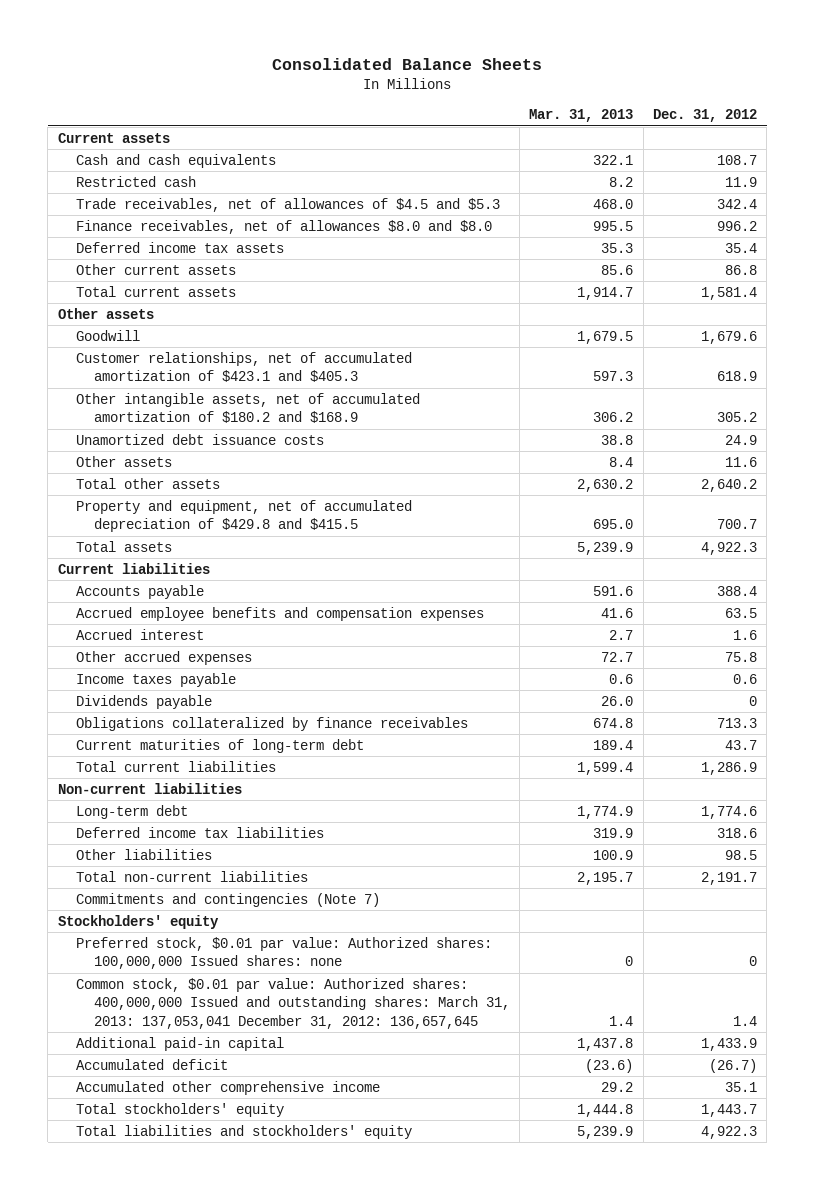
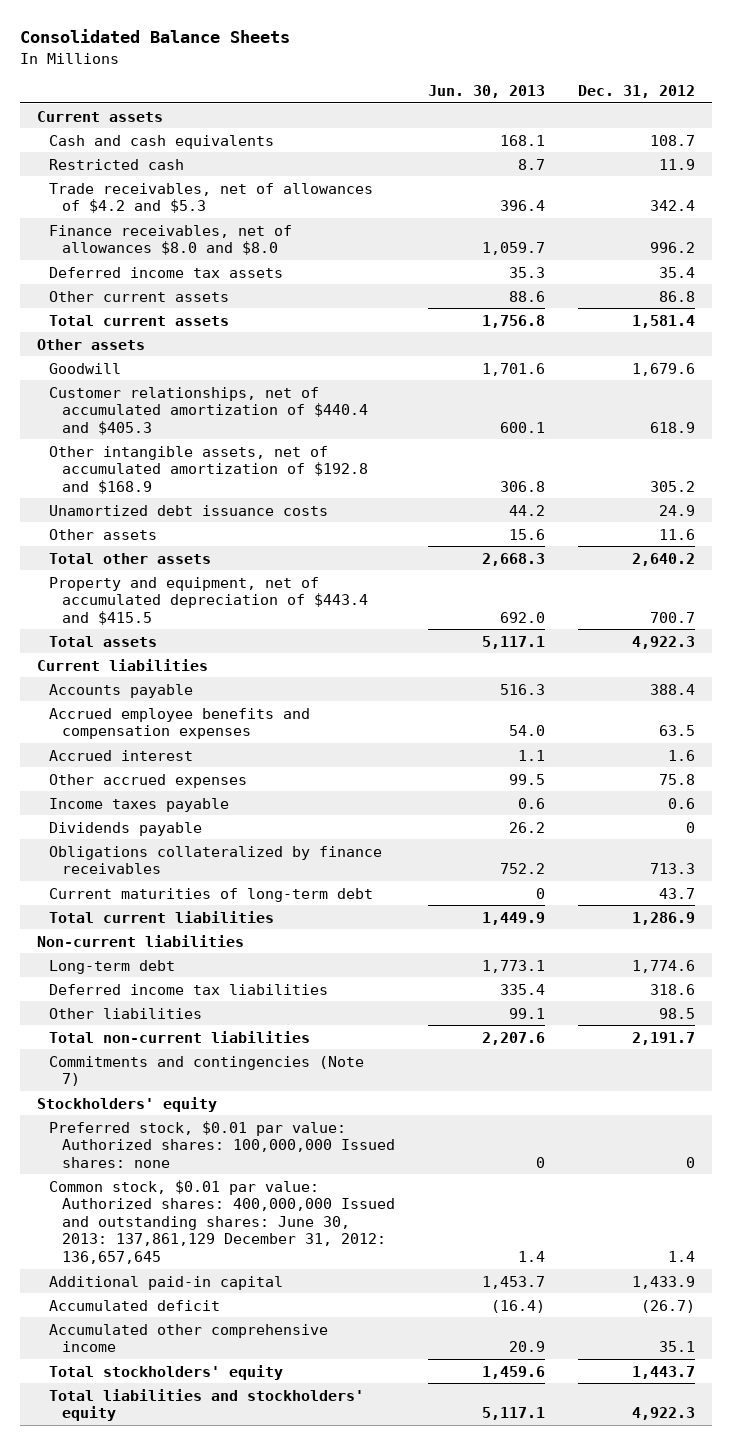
[529,109,634,123] Mar. 31, 2013 -> none
none -> [428,85,546,99] Jun. 30, 2013
[75,197,500,212] Trade receivables, net of allowances of $4.5 and $5.3 -> [49,182,374,214] Trade receivables, net of allowances of $4.2 and $5.3
[75,351,412,383] Customer relationships, net of accumulated amortization of $423.1 and $405.3 -> [49,386,369,435] Customer relationships, net of accumulated amortization of $440.4 and $405.3
[75,392,420,424] Other intangible assets, net of accumulated amortization of $180.2 and $168.9 -> [49,445,369,494] Other intangible assets, net of accumulated amortization of $192.8 and $168.9
[75,499,412,533] Property and equipment, net of accumulated depreciation of $429.8 and $415.5 -> [49,576,369,625] Property and equipment, net of accumulated depreciation of $443.4 and $415.5
[75,977,510,1029] Common stock, $0.01 par value: Authorized shares: 400,000,000 Issued and outstanding shares: March 31, 2013: 137,053,041 December 31, 2012: 136,657,645 -> [49,1179,396,1264] Common stock, $0.01 par value: Authorized shares: 400,000,000 Issued and outstanding shares: June 30, 2013: 137,861,129 December 31, 2012: 136,657,645

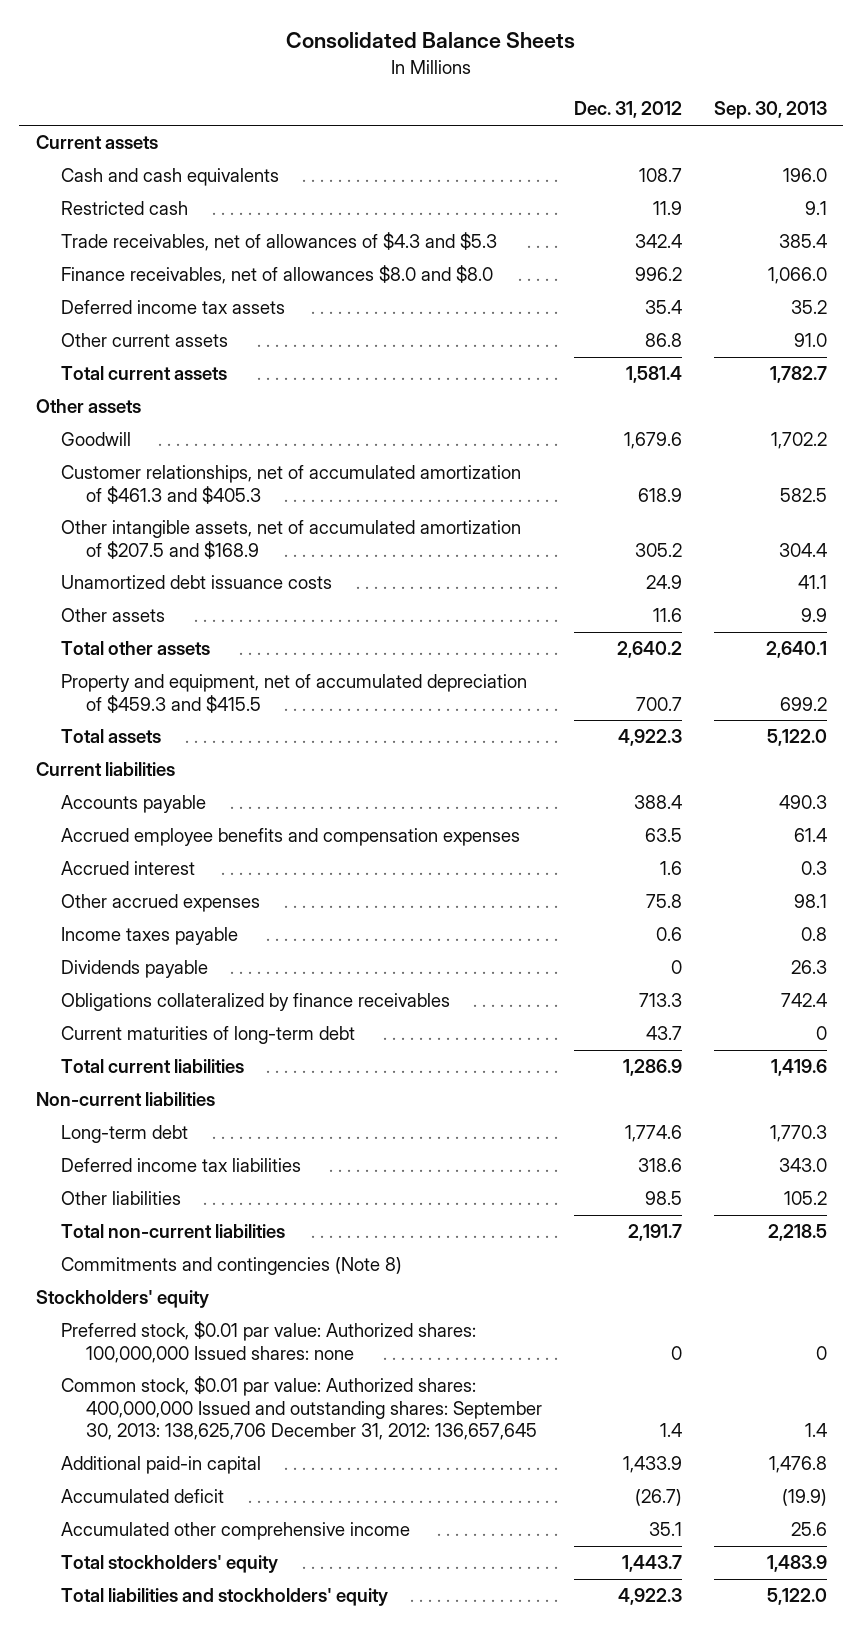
[428,85,546,99] Jun. 30, 2013 -> none
none -> [714,101,828,120] Sep. 30, 2013
[49,182,374,214] Trade receivables, net of allowances of $4.2 and $5.3 -> [60,232,497,252] Trade receivables, net of allowances of $4.3 and $5.3
[49,386,369,435] Customer relationships, net of accumulated amortization of $440.4 and $405.3 -> [60,465,521,504] Customer relationships, net of accumulated amortization of $461.3 and $405.3
[49,445,369,494] Other intangible assets, net of accumulated amortization of $192.8 and $168.9 -> [60,520,521,559] Other intangible assets, net of accumulated amortization of $207.5 and $168.9
[49,576,369,625] Property and equipment, net of accumulated depreciation of $443.4 and $415.5 -> [60,674,527,713] Property and equipment, net of accumulated depreciation of $459.3 and $415.5
[49,1055,365,1087] Commitments and contingencies (Note 7) -> [60,1257,402,1276] Commitments and contingencies (Note 8)
[49,1179,396,1264] Common stock, $0.01 par value: Authorized shares: 400,000,000 Issued and outstanding shares: June 30, 2013: 137,861,129 December 31, 2012: 136,657,645 -> [60,1376,542,1441] Common stock, $0.01 par value: Authorized shares: 400,000,000 Issued and outstanding shares: September 30, 2013: 138,625,706 December 31, 2012: 136,657,645

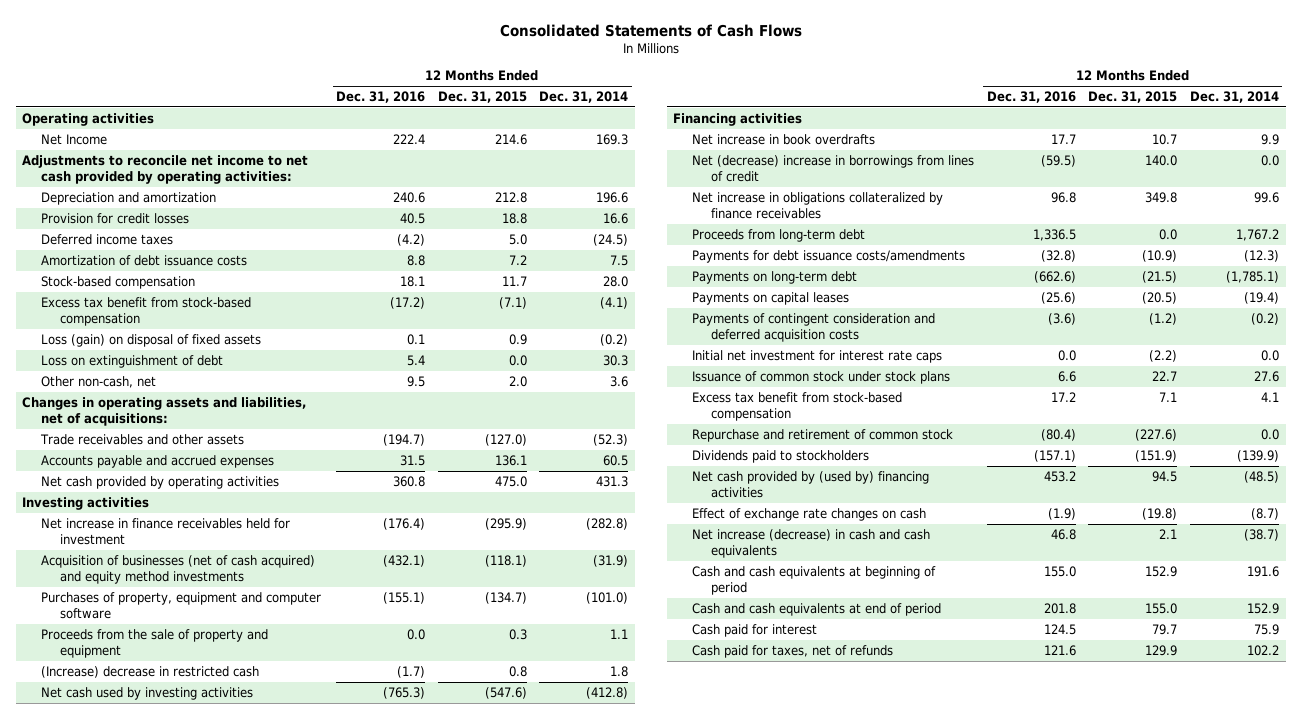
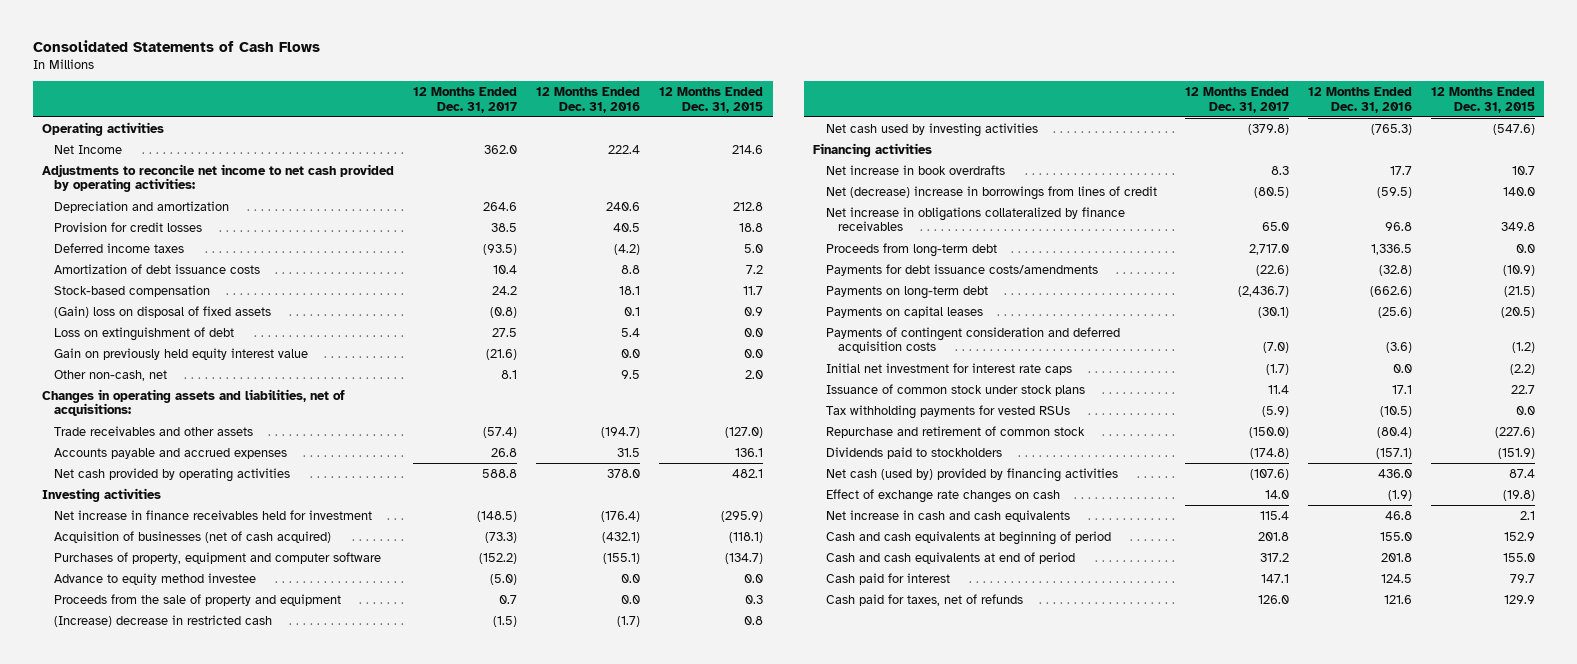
[539,91,629,104] Dec. 31, 2014 -> none
none -> [413,87,518,113] 12 Months Ended Dec. 31, 2017
[40,296,251,326] Excess tax benefit from stock-based compensation -> none
[40,333,261,347] Loss (gain) on disposal of fixed assets -> [54,305,272,318] (Gain) loss on disposal of fixed assets
none -> [54,347,309,360] Gain on previously held equity interest value
[392,475,425,487] 360.8 -> [607,468,641,478] 378.0
[494,475,527,487] 475.0 -> [732,468,764,478] 482.1
[40,554,315,584] Acquisition of businesses (net of cash acquired) and equity method investments -> [54,530,332,543] Acquisition of businesses (net of cash acquired)
none -> [54,572,257,585] Advance to equity method investee
[691,391,902,421] Excess tax benefit from stock-based compensation -> none
[1057,370,1076,382] 6.6 -> [1391,384,1412,394] 17.1
none -> [825,404,1070,419] Tax withholding payments for vested RSUs
[691,470,929,498] Net cash provided by (used by) financing activities -> [825,467,1118,482] Net cash (used by) provided by financing activities
[1043,470,1076,482] 453.2 -> [1377,468,1412,478] 436.0
[1152,470,1178,482] 94.5 -> [1508,468,1535,478] 87.4
[691,528,930,558] Net increase (decrease) in cash and cash equivalents -> [825,509,1070,522] Net increase in cash and cash equivalents

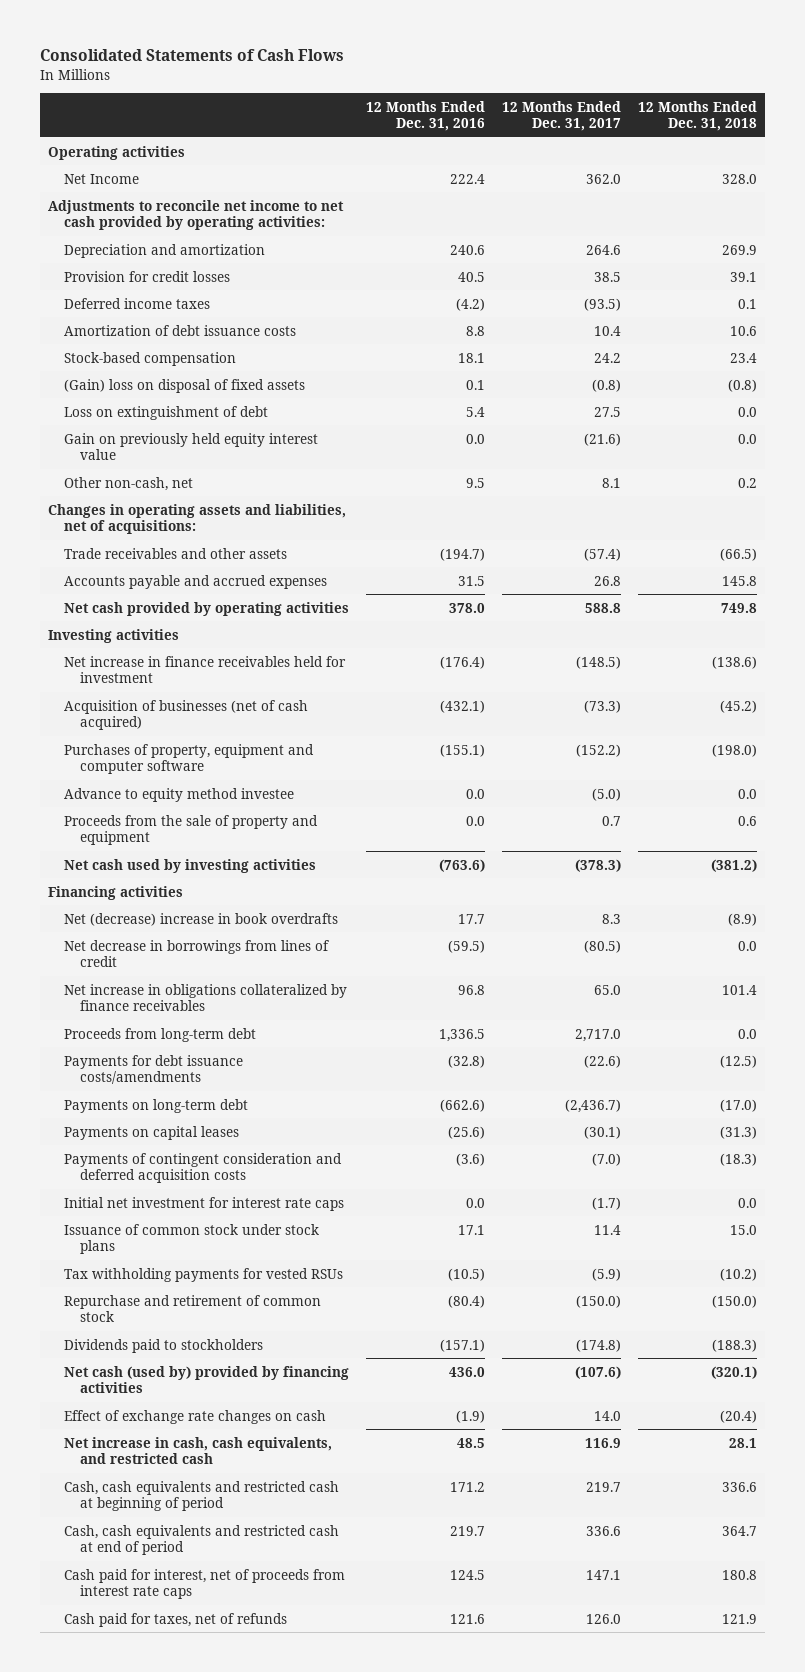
[659,87,764,113] 12 Months Ended Dec. 31, 2015 -> none
none -> [637,100,757,132] 12 Months Ended Dec. 31, 2018
[54,614,273,627] (Increase) decrease in restricted cash -> none
[1247,123,1289,135] (379.8) -> [574,858,621,872] (378.3)
[1370,123,1412,135] (765.3) -> [439,858,486,872] (763.6)
[825,164,1005,175] Net increase in book overdrafts -> [64,912,339,926] Net (decrease) increase in book overdrafts
[825,185,1157,200] Net (decrease) increase in borrowings from lines of credit -> [64,939,330,967] Net decrease in borrowings from lines of credit
[825,509,1070,522] Net increase in cash and cash equivalents -> [64,1436,333,1464] Net increase in cash, cash equivalents, and restricted cash
[1259,510,1289,520] 115.4 -> [584,1437,621,1448] 116.9
[1384,510,1412,520] 46.8 -> [457,1437,486,1448] 48.5
[825,530,1111,545] Cash and cash equivalents at beginning of period -> [64,1480,340,1511] Cash, cash equivalents and restricted cash at beginning of period
[1257,531,1289,541] 201.8 -> [585,1481,621,1492] 219.7
[1379,531,1412,541] 155.0 -> [450,1481,486,1492] 171.2
[825,551,1075,564] Cash and cash equivalents at end of period -> [64,1524,340,1555] Cash, cash equivalents and restricted cash at end of period
[1259,552,1289,562] 317.2 -> [585,1525,621,1536] 336.6
[1380,552,1412,562] 201.8 -> [450,1525,486,1536] 219.7
[825,572,950,585] Cash paid for interest -> [64,1568,346,1599] Cash paid for interest, net of proceeds from interest rate caps

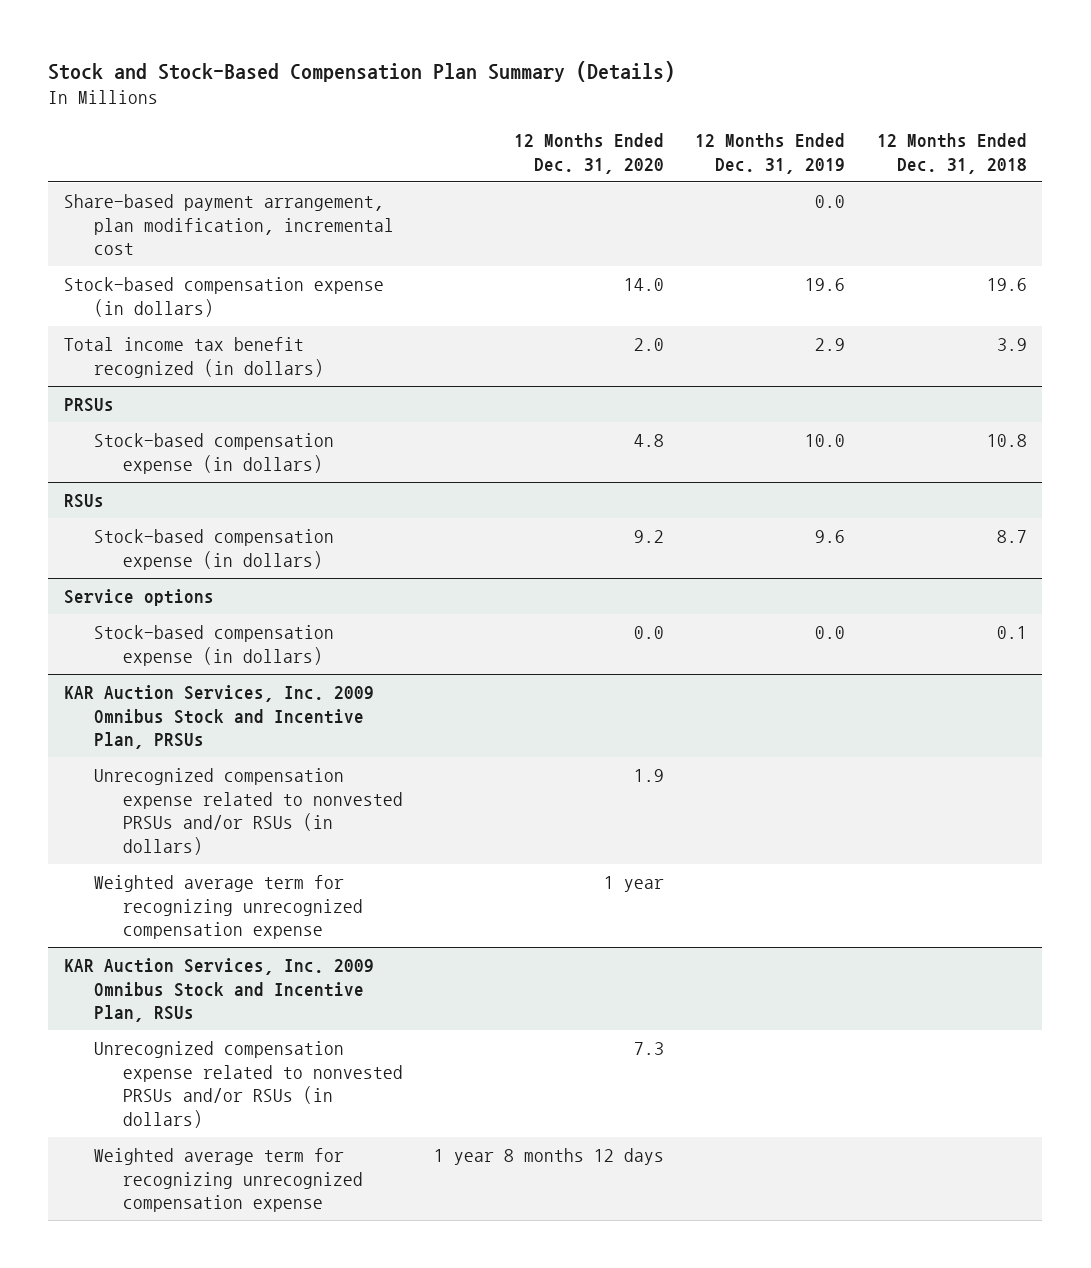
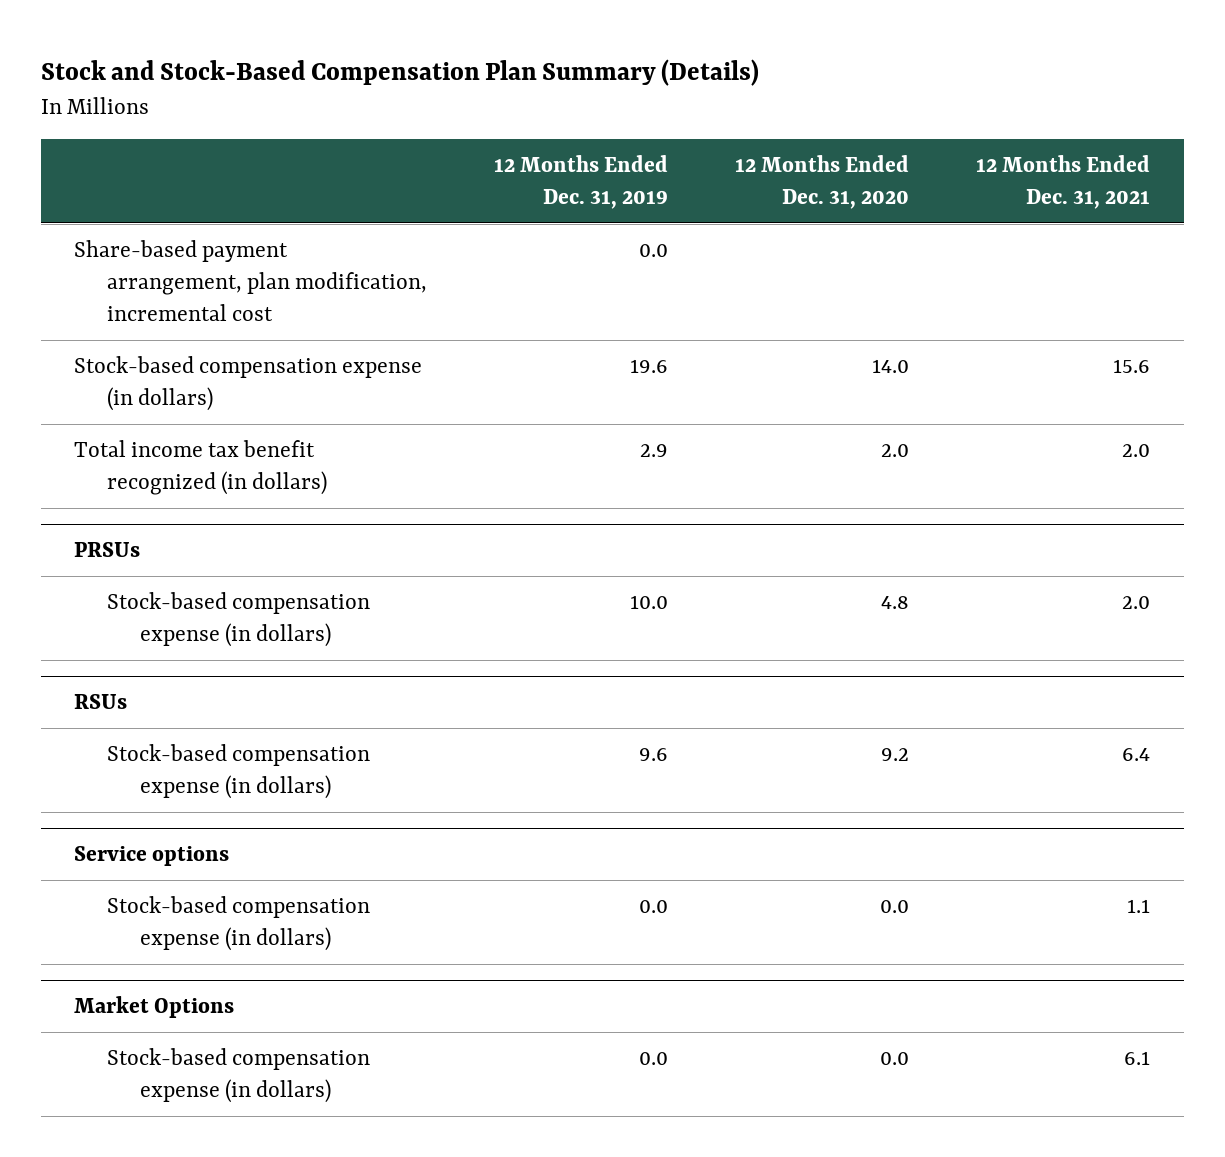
[876,133,1027,174] 12 Months Ended Dec. 31, 2018 -> none
none -> [976,155,1151,210] 12 Months Ended Dec. 31, 2021
[63,685,374,750] KAR Auction Services, Inc. 2009 Omnibus Stock and Incentive Plan, PRSUs -> none
[93,768,404,855] Unrecognized compensation expense related to nonvested PRSUs and/or RSUs (in dollars) -> none
[93,875,364,940] Weighted average term for recognizing unrecognized compensation expense -> none
[63,958,374,1023] KAR Auction Services, Inc. 2009 Omnibus Stock and Incentive Plan, RSUs -> none
[93,1041,404,1128] Unrecognized compensation expense related to nonvested PRSUs and/or RSUs (in dollars) -> none
[93,1148,364,1213] Weighted average term for recognizing unrecognized compensation expense -> none
none -> [74,995,235,1018] Market Options
none -> [107,1047,371,1104] Stock-based compensation expense (in dollars)

